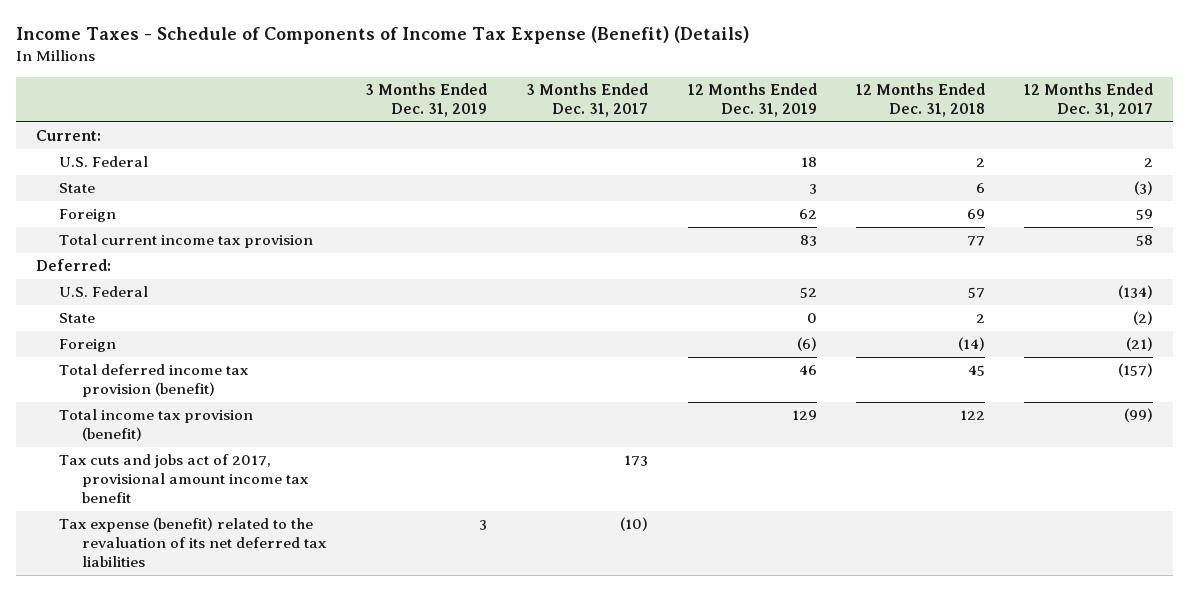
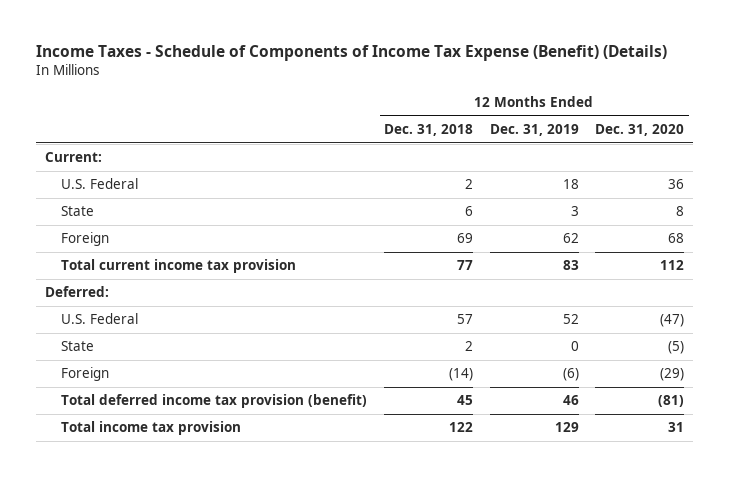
[365,83,488,118] 3 Months Ended Dec. 31, 2019 -> none
[526,83,649,118] 3 Months Ended Dec. 31, 2017 -> none
[1024,83,1154,118] 12 Months Ended Dec. 31, 2017 -> none
none -> [595,124,685,137] Dec. 31, 2020
[58,454,308,504] Tax cuts and jobs act of 2017, provisional amount income tax benefit -> none
[58,517,326,568] Tax expense (benefit) related to the revaluation of its net deferred tax liabilities -> none
[58,409,253,442] Total income tax provision (benefit) -> [61,421,242,436] Total income tax provision

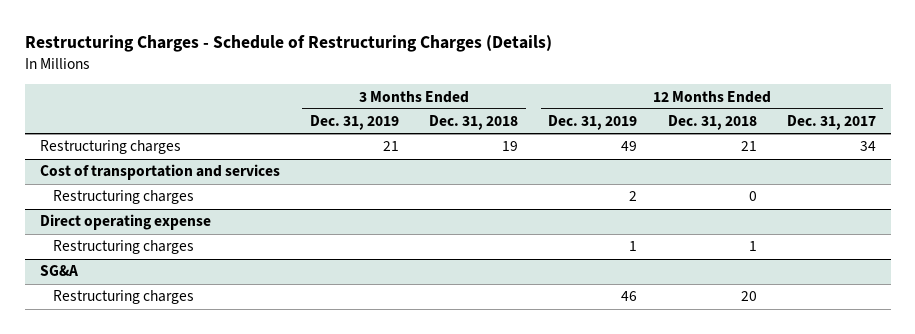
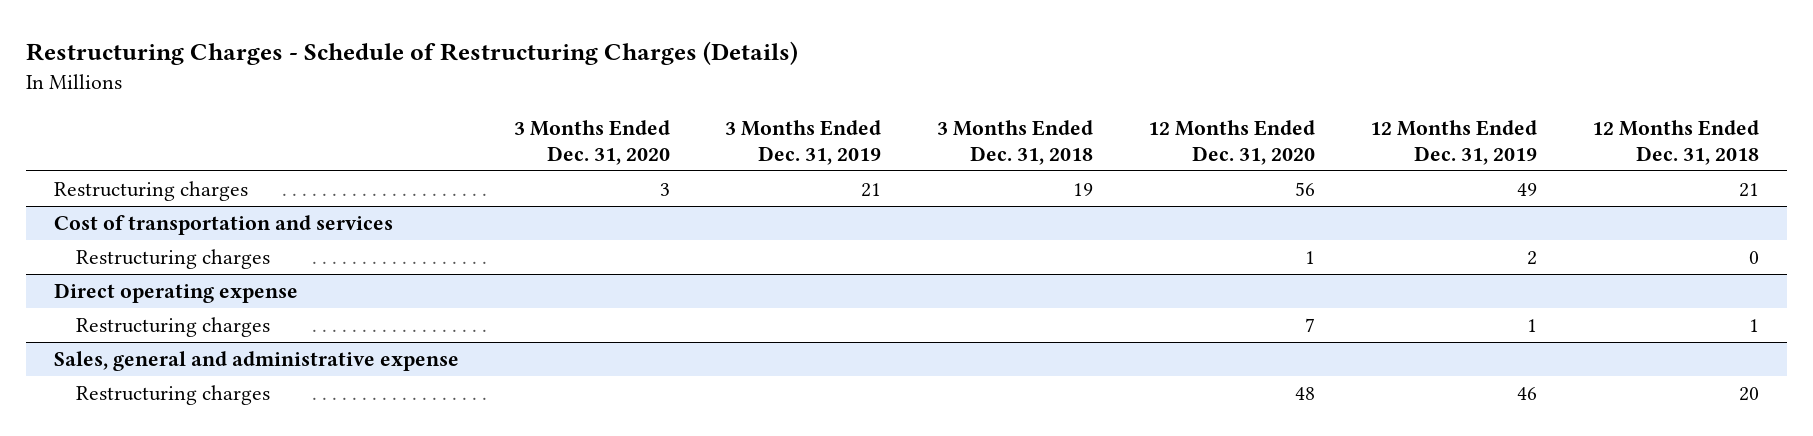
[786,115,876,131] Dec. 31, 2017 -> none
none -> [514,120,671,166] 3 Months Ended Dec. 31, 2020
none -> [1147,120,1315,166] 12 Months Ended Dec. 31, 2020
[39,265,78,277] SG&A -> [53,350,459,371] Sales, general and administrative expense

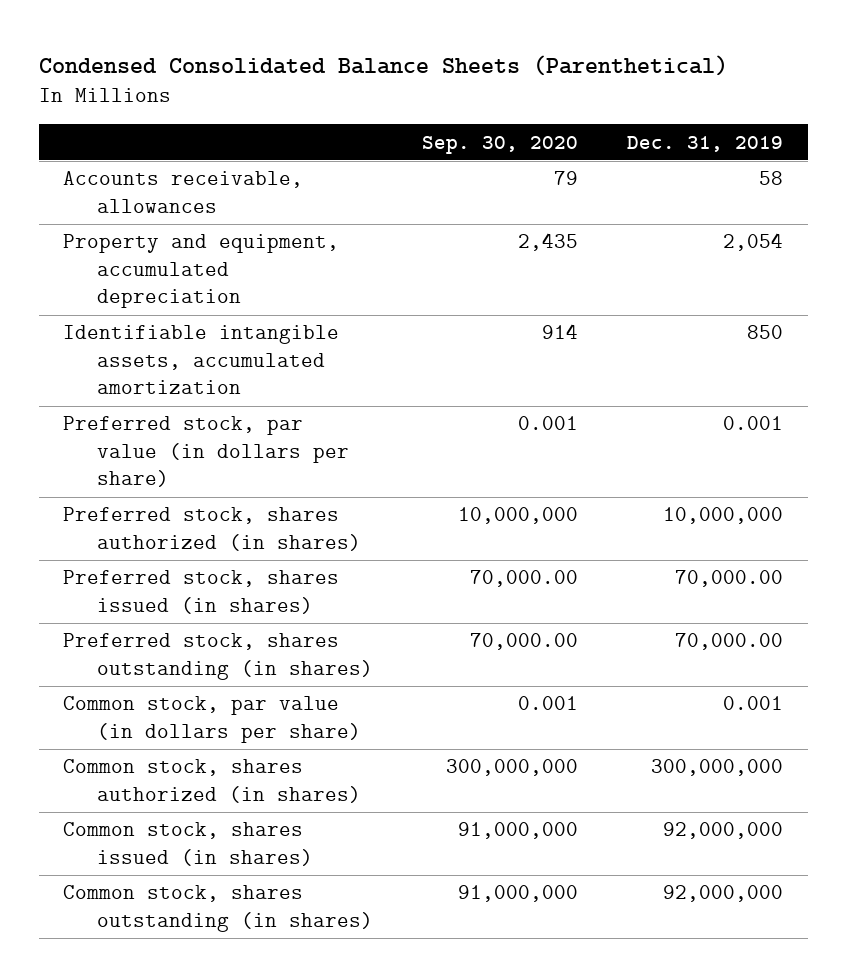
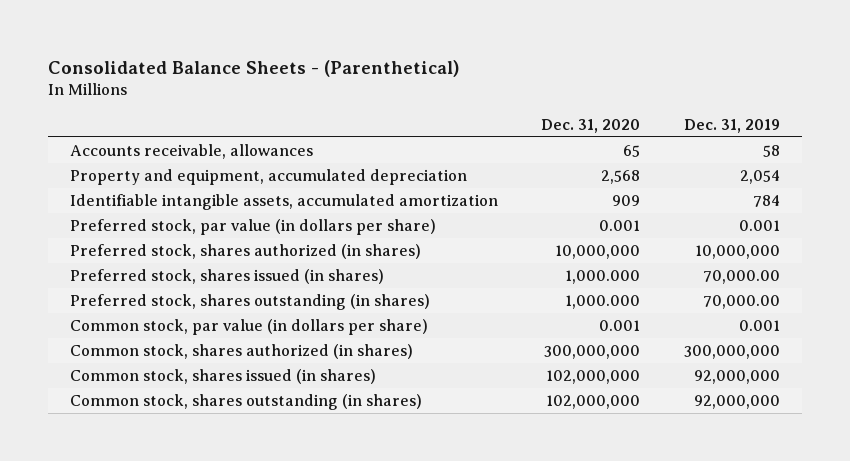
[38,54,728,76] Condensed Consolidated Balance Sheets (Parenthetical) -> [48,59,461,77] Consolidated Balance Sheets - (Parenthetical)
[422,135,579,154] Sep. 30, 2020 -> none
none -> [541,118,641,133] Dec. 31, 2020
[747,325,784,340] 850 -> [752,195,780,208] 784

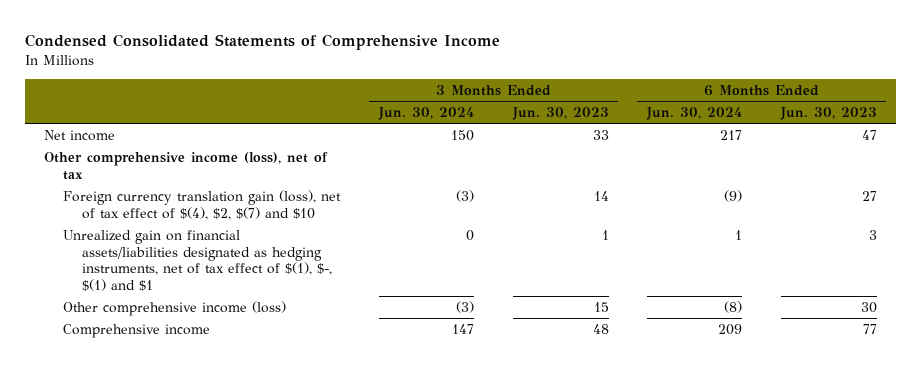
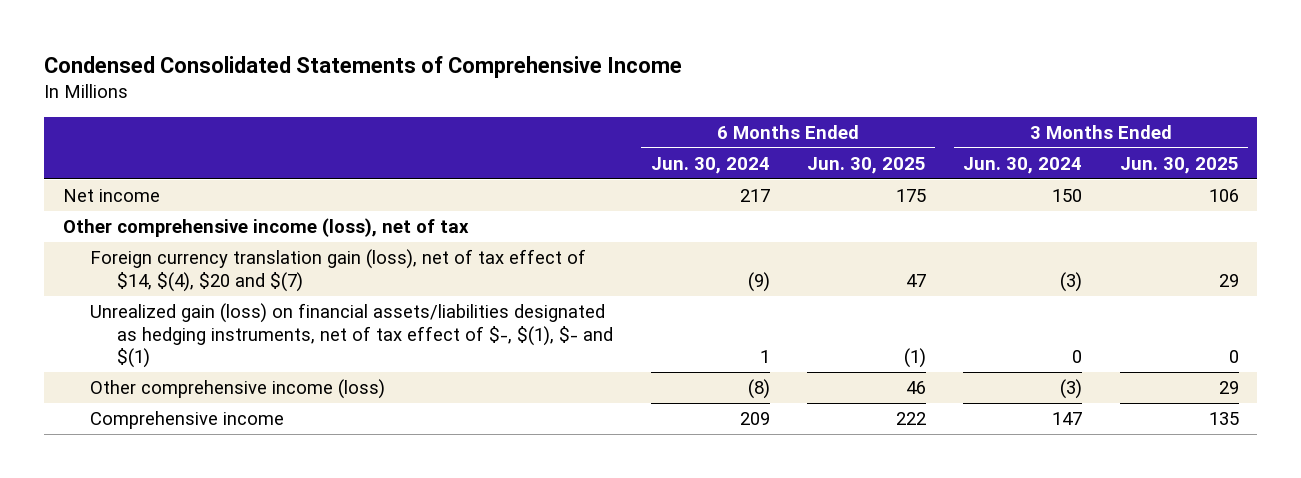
[511,106,609,120] Jun. 30, 2023 -> none
[779,106,877,120] Jun. 30, 2023 -> none
none -> [807,156,927,174] Jun. 30, 2025
none -> [1119,156,1239,174] Jun. 30, 2025
[63,189,342,220] Foreign currency translation gain (loss), net of tax effect of $(4), $2, $(7) and $10 -> [89,249,586,292] Foreign currency translation gain (loss), net of tax effect of $14, $(4), $20 and $(7)
[63,229,333,291] Unrealized gain on financial assets/liabilities designated as hedging instruments, net of tax effect of $(1), $-, $(1) and $1 -> [89,303,614,369] Unrealized gain (loss) on financial assets/liabilities designated as hedging instruments, net of tax effect of $-, $(1), $- and $(1)

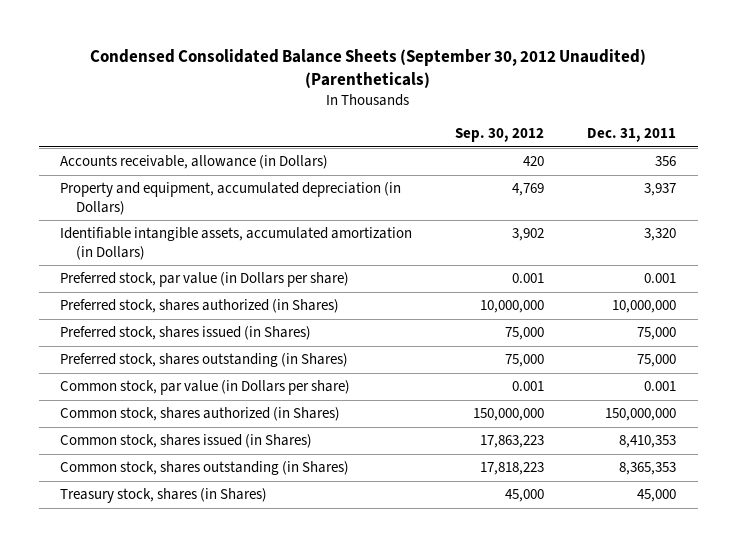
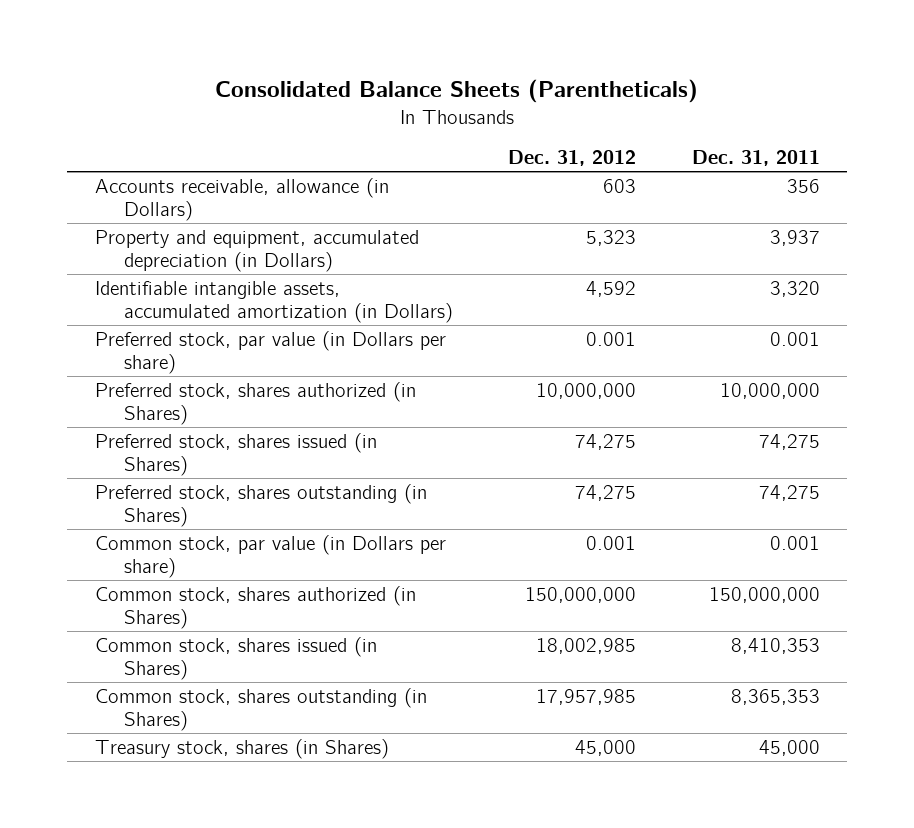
[90,48,647,88] Condensed Consolidated Balance Sheets (September 30, 2012 Unaudited) (Parentheticals) -> [215,79,699,104] Consolidated Balance Sheets (Parentheticals)
[455,127,545,142] Sep. 30, 2012 -> none
none -> [508,150,637,167] Dec. 31, 2012
[637,327,677,341] 75,000 -> [758,433,820,450] 74,275
[637,354,677,368] 75,000 -> [758,484,820,501] 74,275

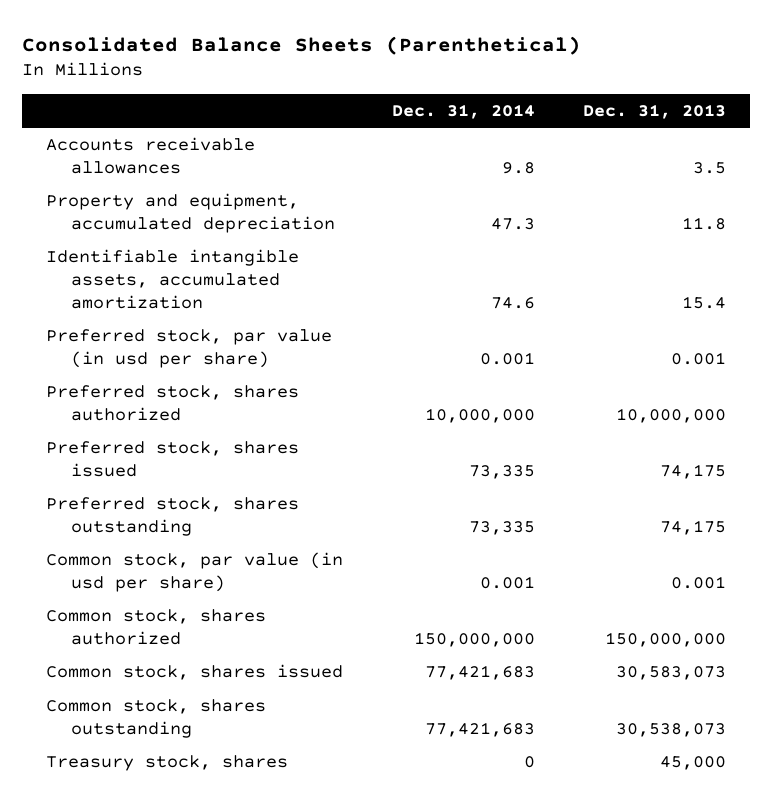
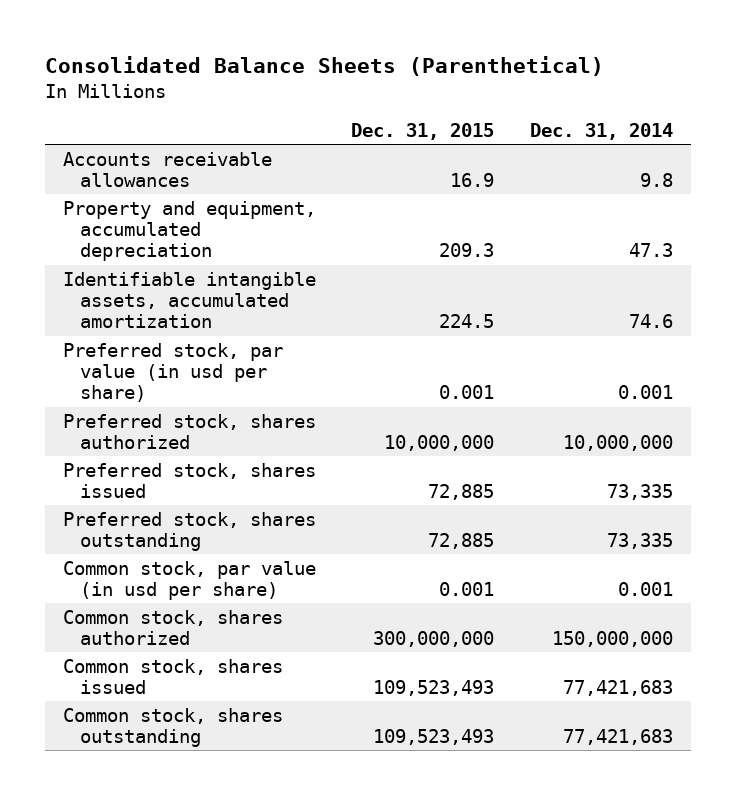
[582,103,726,119] Dec. 31, 2013 -> none
none -> [351,123,495,141] Dec. 31, 2015
[46,755,289,772] Treasury stock, shares -> none

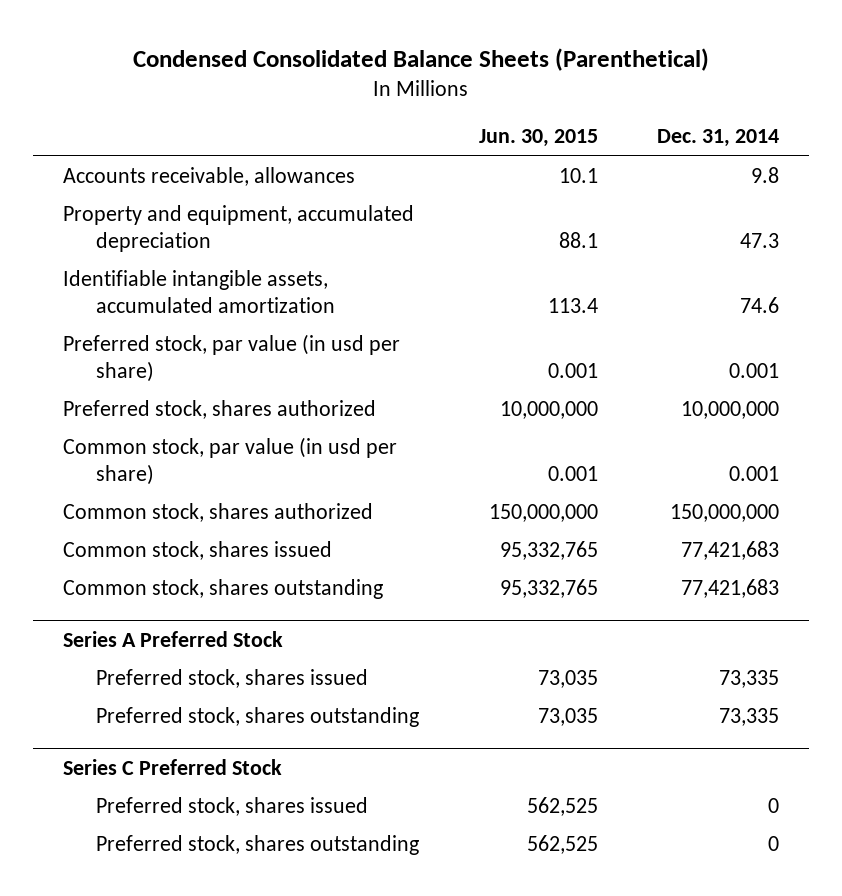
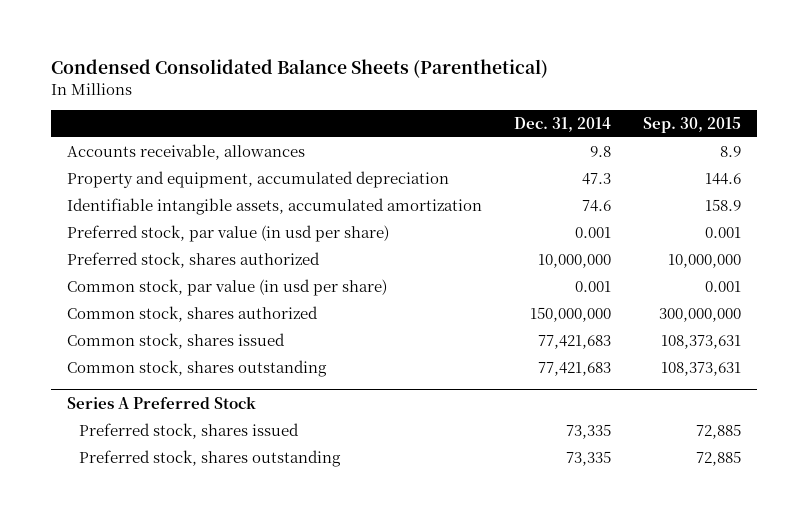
[478,129,598,148] Jun. 30, 2015 -> none
none -> [642,116,741,133] Sep. 30, 2015
[62,758,282,775] Series C Preferred Stock -> none
[96,797,369,817] Preferred stock, shares issued -> none
[96,835,420,856] Preferred stock, shares outstanding -> none

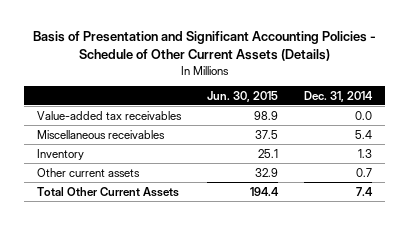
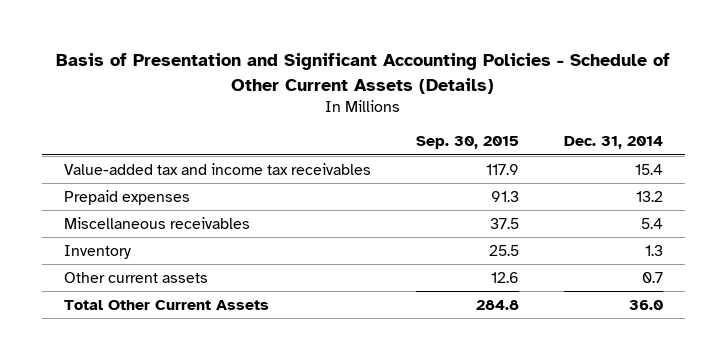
[207,90,279,102] Jun. 30, 2015 -> none
none -> [415,136,519,150] Sep. 30, 2015
[36,110,182,120] Value-added tax receivables -> [64,162,372,175] Value-added tax and income tax receivables
[355,110,373,120] 0.0 -> [634,163,663,175] 15.4
none -> [64,189,191,205] Prepaid expenses
[356,186,374,196] 7.4 -> [628,299,663,310] 36.0

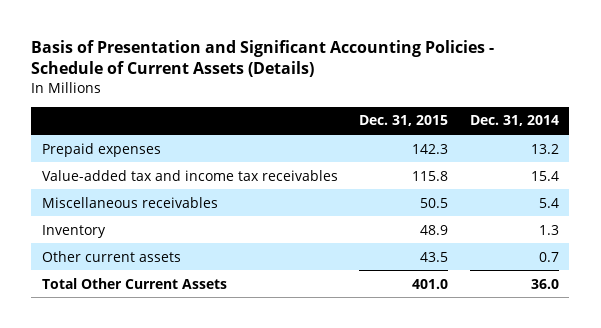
[56,53,671,94] Basis of Presentation and Significant Accounting Policies - Schedule of Other Current Assets (Details) -> [31,39,495,78] Basis of Presentation and Significant Accounting Policies - Schedule of Current Assets (Details)
[415,136,519,150] Sep. 30, 2015 -> none
none -> [359,115,449,127] Dec. 31, 2015
[64,162,372,175] Value-added tax and income tax receivables -> [42,169,339,181] Value-added tax and income tax receivables

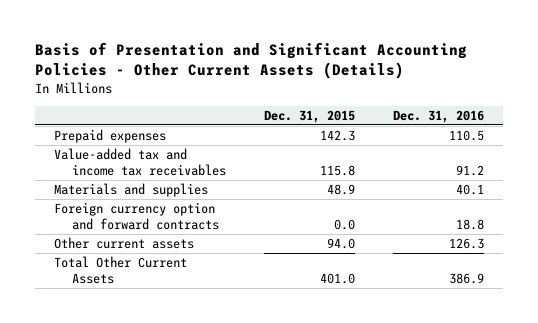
[31,39,495,78] Basis of Presentation and Significant Accounting Policies - Schedule of Current Assets (Details) -> [35,42,468,80] Basis of Presentation and Significant Accounting Policies - Other Current Assets (Details)
[469,115,559,127] Dec. 31, 2014 -> none
none -> [392,109,484,123] Dec. 31, 2016
[42,196,219,208] Miscellaneous receivables -> none
[42,224,107,238] Inventory -> [54,183,209,198] Materials and supplies
none -> [54,202,219,231] Foreign currency option and forward contracts
[420,251,449,262] 43.5 -> [326,238,355,250] 94.0

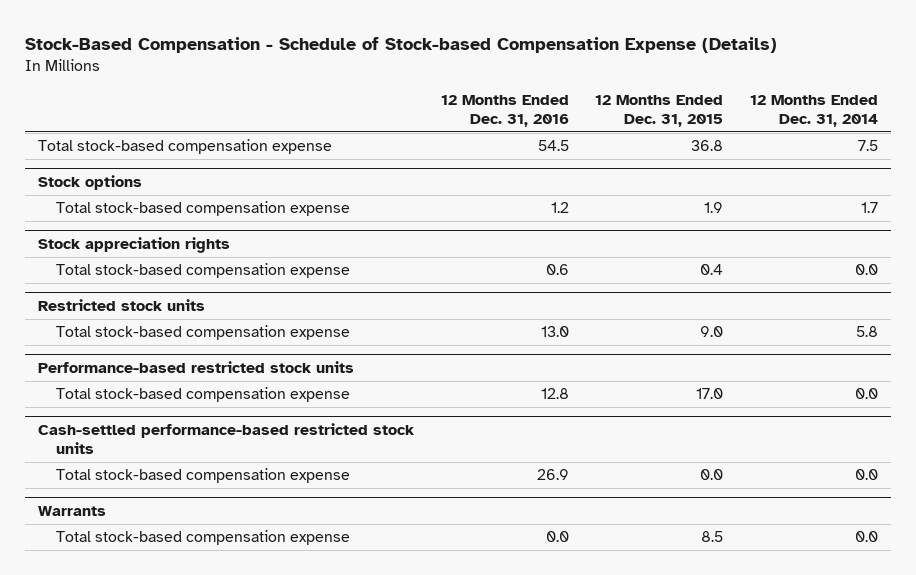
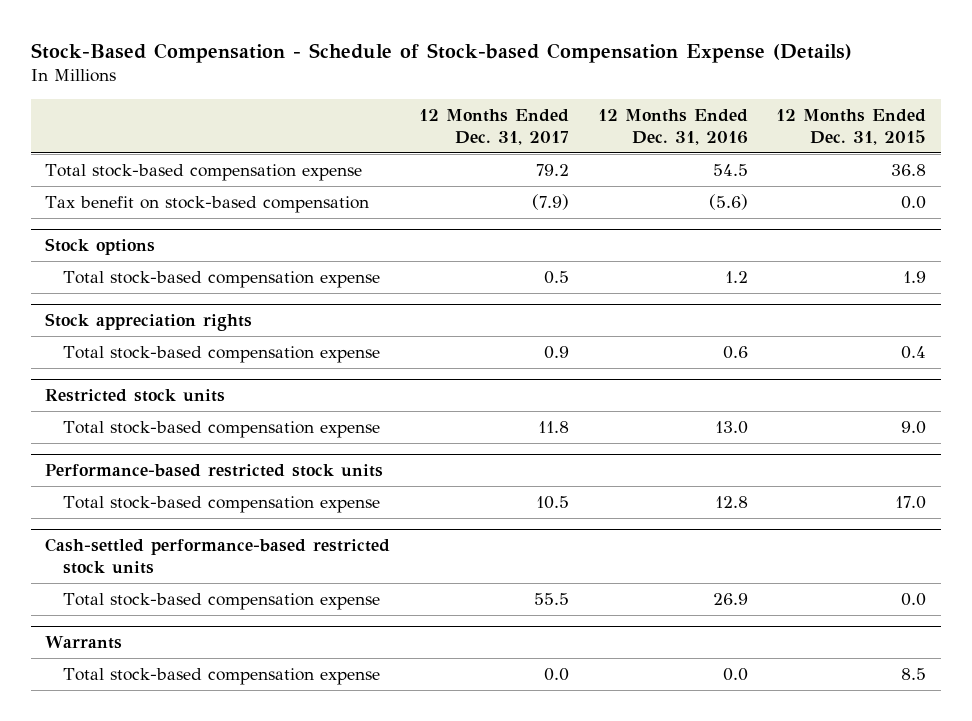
[749,94,878,128] 12 Months Ended Dec. 31, 2014 -> none
none -> [419,108,570,145] 12 Months Ended Dec. 31, 2017
none -> [45,195,370,213] Tax benefit on stock-based compensation

